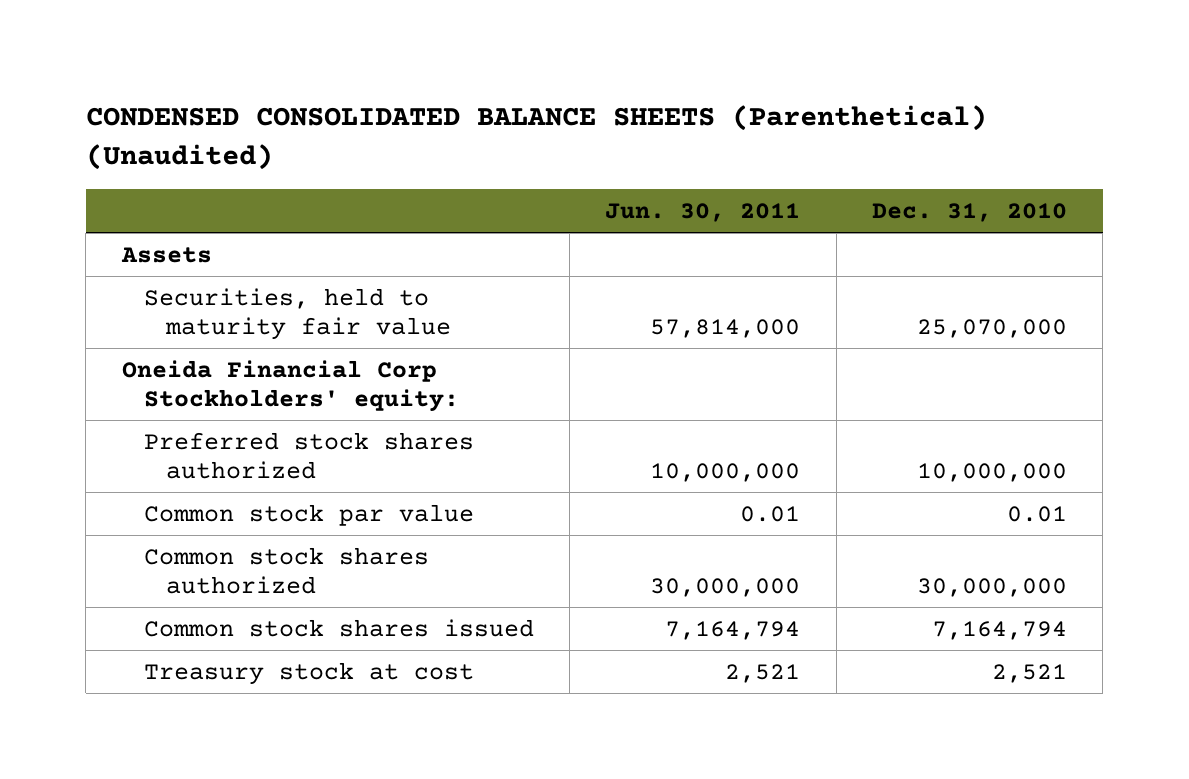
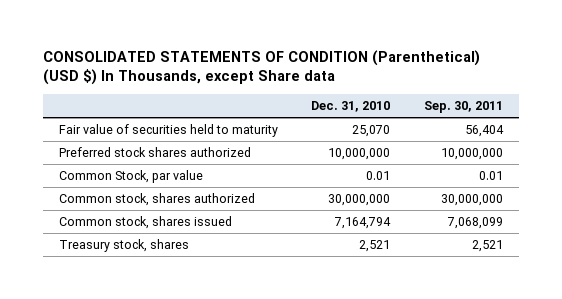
[85,104,987,170] CONDENSED CONSOLIDATED BALANCE SHEETS (Parenthetical) (Unaudited) -> [42,49,480,86] CONSOLIDATED STATEMENTS OF CONDITION (Parenthetical) (USD $) In Thousands, except Share data
[605,203,801,223] Jun. 30, 2011 -> none
none -> [423,101,503,114] Sep. 30, 2011
[120,246,212,263] Assets -> none
[121,359,459,412] Oneida Financial Corp Stockholders' equity: -> none
[143,287,451,340] Securities, held to maturity fair value -> [59,124,279,138] Fair value of securities held to maturity
[917,318,1068,338] 25,070,000 -> [352,125,391,138] 25,070
[143,503,474,526] Common stock par value -> [59,170,204,184] Common Stock, par value
[143,546,429,594] Common stock shares authorized -> [59,193,256,207] Common stock, shares authorized
[143,618,534,637] Common stock shares issued -> [59,216,233,230] Common stock, shares issued
[143,661,474,685] Treasury stock at cost -> [59,239,190,253] Treasury stock, shares

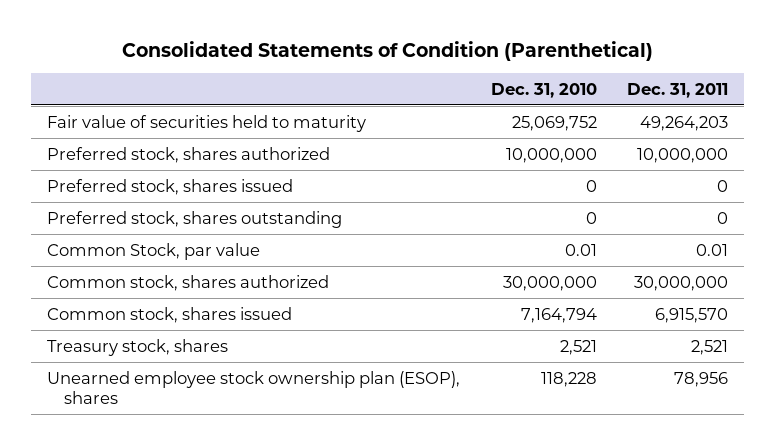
[42,49,480,86] CONSOLIDATED STATEMENTS OF CONDITION (Parenthetical) (USD $) In Thousands, except Share data -> [121,40,653,61] Consolidated Statements of Condition (Parenthetical)
[423,101,503,114] Sep. 30, 2011 -> none
none -> [627,82,729,98] Dec. 31, 2011
[352,125,391,138] 25,070 -> [511,115,597,131] 25,069,752
[59,147,252,158] Preferred stock shares authorized -> [46,146,330,163] Preferred stock, shares authorized
none -> [46,178,293,195] Preferred stock, shares issued
none -> [46,210,342,228] Preferred stock, shares outstanding
none -> [46,370,460,405] Unearned employee stock ownership plan (ESOP), shares

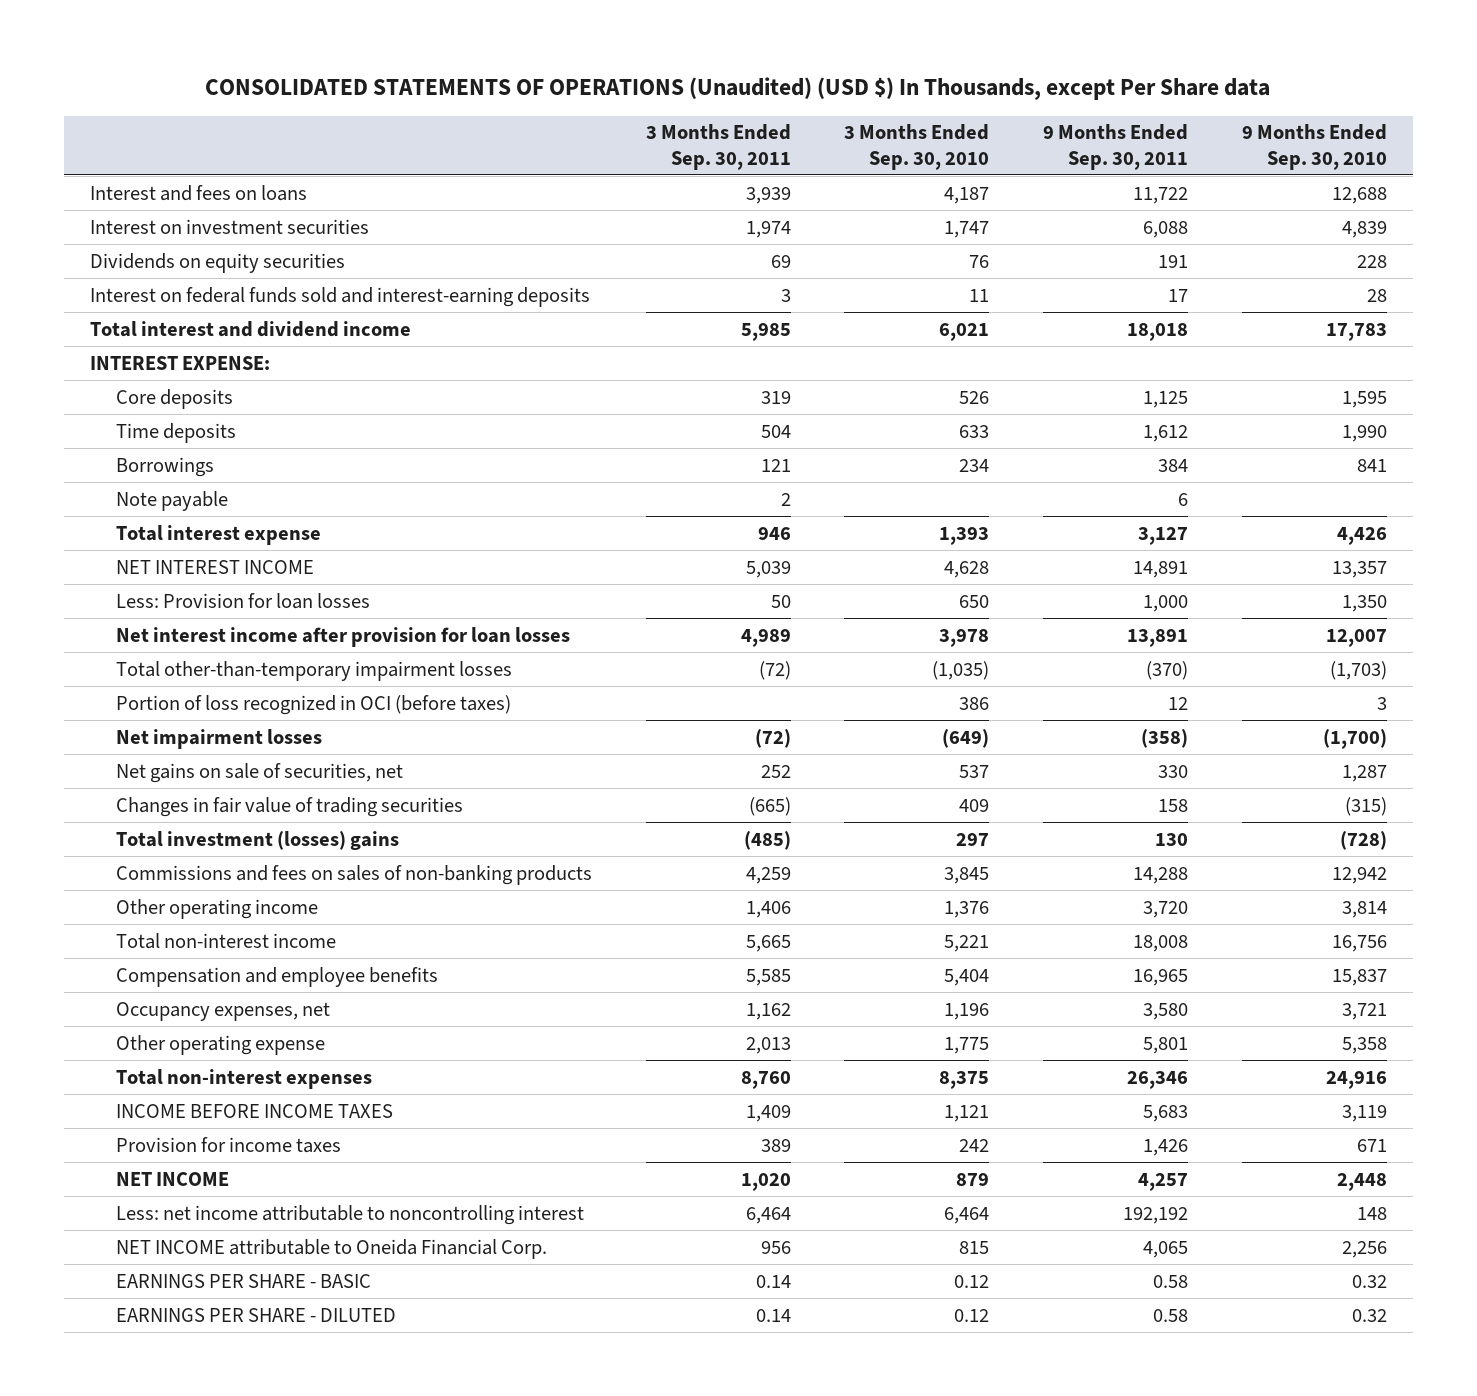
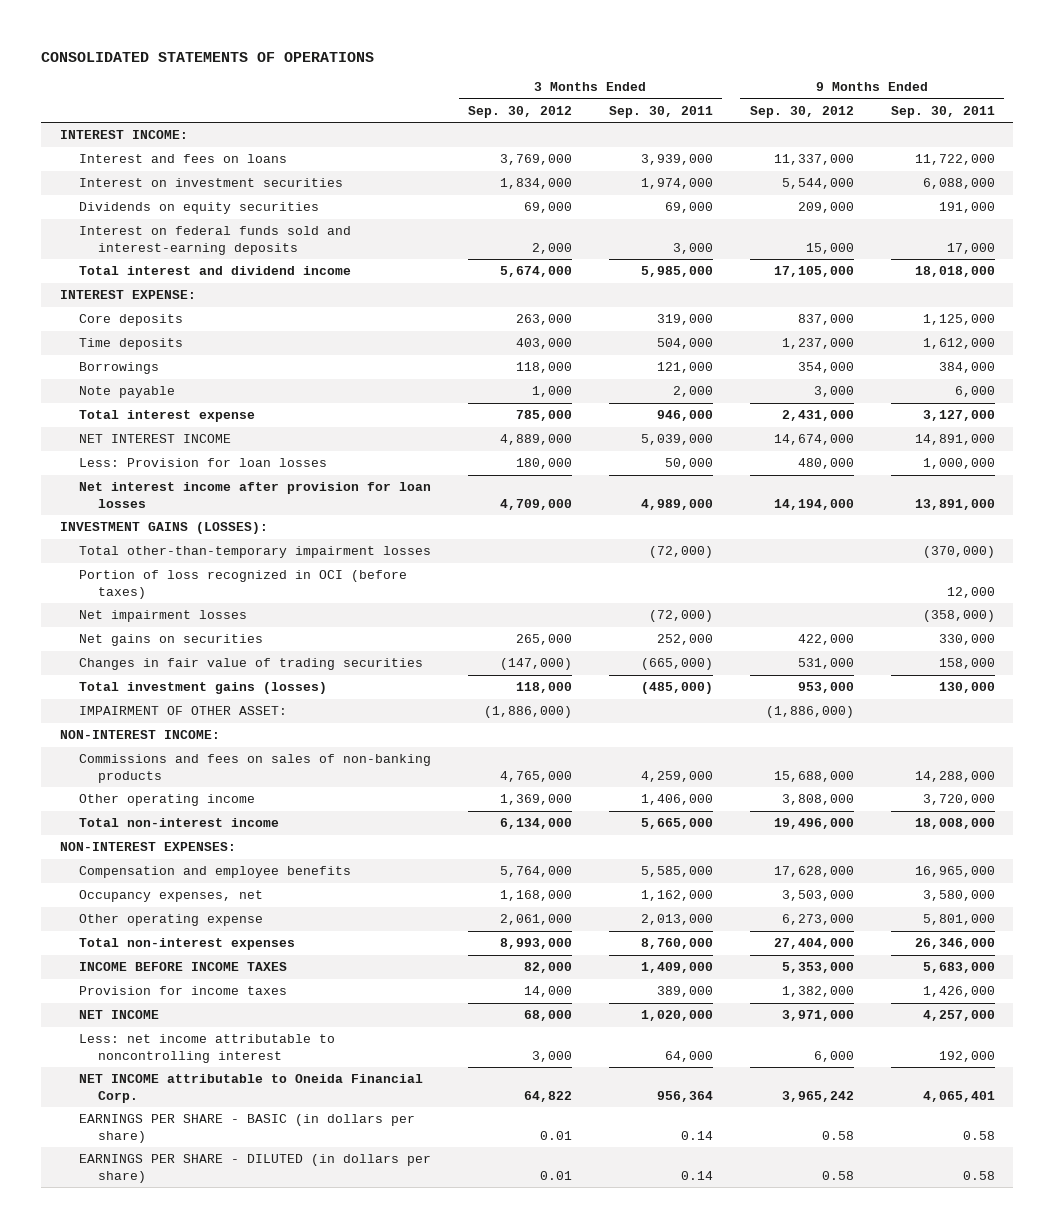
[205,77,1271,101] CONSOLIDATED STATEMENTS OF OPERATIONS (Unaudited) (USD $) In Thousands, except Per Share data -> [41,51,375,62] CONSOLIDATED STATEMENTS OF OPERATIONS
[844,124,990,170] 3 Months Ended Sep. 30, 2010 -> none
[1241,124,1387,170] 9 Months Ended Sep. 30, 2010 -> none
none -> [467,105,572,118] Sep. 30, 2012
none -> [749,105,854,118] Sep. 30, 2012
none -> [59,130,188,140] INTEREST INCOME:
[745,186,791,204] 3,939 -> [640,154,713,166] 3,939,000
[1133,186,1189,204] 11,722 -> [914,154,995,166] 11,722,000
[745,220,791,238] 1,974 -> [640,178,713,190] 1,974,000
[1143,220,1189,238] 6,088 -> [922,178,995,190] 6,088,000
[770,254,791,268] 69 -> [664,202,713,214] 69,000
[1158,254,1189,268] 191 -> [938,202,995,214] 191,000
[780,288,791,302] 3 -> [672,242,713,254] 3,000
[1168,288,1189,302] 17 -> [946,242,995,254] 17,000
[740,322,791,341] 5,985 -> [640,266,713,278] 5,985,000
[1127,322,1189,341] 18,018 -> [914,266,995,278] 18,018,000
[760,390,791,404] 319 -> [656,314,713,326] 319,000
[1143,390,1189,408] 1,125 -> [922,314,995,326] 1,125,000
[760,424,791,438] 504 -> [656,338,713,350] 504,000
[1143,424,1189,442] 1,612 -> [922,338,995,350] 1,612,000
[760,458,791,472] 121 -> [656,362,713,374] 121,000
[1158,458,1189,472] 384 -> [938,362,995,374] 384,000
[780,492,791,506] 2 -> [672,386,713,398] 2,000
[1178,492,1189,506] 6 -> [954,386,995,398] 6,000
[757,526,791,540] 946 -> [656,410,713,422] 946,000
[1138,526,1189,545] 3,127 -> [922,410,995,422] 3,127,000
[745,560,791,578] 5,039 -> [640,434,713,446] 5,039,000
[1133,560,1189,578] 14,891 -> [914,434,995,446] 14,891,000
[770,594,791,608] 50 -> [664,458,713,470] 50,000
[1143,594,1189,612] 1,000 -> [922,458,995,470] 1,000,000
[740,628,791,647] 4,989 -> [640,498,713,510] 4,989,000
[1127,628,1189,647] 13,891 -> [914,498,995,510] 13,891,000
none -> [59,522,268,535] INVESTMENT GAINS (LOSSES):
[758,660,791,680] (72) -> [648,546,713,559] (72,000)
[1146,660,1189,680] (370) -> [922,546,995,559] (370,000)
[1168,696,1189,710] 12 -> [946,586,995,598] 12,000
[754,728,791,748] (72) -> [648,610,713,623] (72,000)
[1141,728,1189,748] (358) -> [922,610,995,623] (358,000)
[116,762,404,783] Net gains on sale of securities, net -> [79,634,264,647] Net gains on securities
[760,764,791,778] 252 -> [656,634,713,646] 252,000
[1158,764,1189,778] 330 -> [938,634,995,646] 330,000
[748,796,791,816] (665) -> [640,658,713,671] (665,000)
[1158,798,1189,812] 158 -> [938,658,995,670] 158,000
[116,830,400,850] Total investment (losses) gains -> [79,682,328,695] Total investment gains (losses)
[743,830,791,850] (485) -> [640,682,713,695] (485,000)
[1155,832,1189,846] 130 -> [938,682,995,694] 130,000
none -> [79,706,288,716] IMPAIRMENT OF OTHER ASSET:
none -> [59,730,220,740] NON-INTEREST INCOME:
[745,866,791,884] 4,259 -> [640,770,713,782] 4,259,000
[1133,866,1189,884] 14,288 -> [914,770,995,782] 14,288,000
[745,900,791,918] 1,406 -> [640,794,713,806] 1,406,000
[1143,900,1189,918] 3,720 -> [922,794,995,806] 3,720,000
[745,934,791,952] 5,665 -> [640,818,713,830] 5,665,000
[1133,934,1189,952] 18,008 -> [914,818,995,830] 18,008,000
none -> [59,842,236,852] NON-INTEREST EXPENSES:
[745,968,791,986] 5,585 -> [640,866,713,878] 5,585,000
[1133,968,1189,986] 16,965 -> [914,866,995,878] 16,965,000
[745,1002,791,1020] 1,162 -> [640,890,713,902] 1,162,000
[1143,1002,1189,1020] 3,580 -> [922,890,995,902] 3,580,000
[745,1036,791,1054] 2,013 -> [640,914,713,926] 2,013,000
[1143,1036,1189,1054] 5,801 -> [922,914,995,926] 5,801,000
[740,1070,791,1089] 8,760 -> [640,938,713,950] 8,760,000
[1127,1070,1189,1089] 26,346 -> [914,938,995,950] 26,346,000
[745,1104,791,1122] 1,409 -> [640,962,713,974] 1,409,000
[1143,1104,1189,1122] 5,683 -> [922,962,995,974] 5,683,000
[760,1138,791,1152] 389 -> [656,986,713,998] 389,000
[1143,1138,1189,1156] 1,426 -> [922,986,995,998] 1,426,000
[740,1172,791,1191] 1,020 -> [640,1010,713,1022] 1,020,000
[1138,1172,1189,1191] 4,257 -> [922,1010,995,1022] 4,257,000
[745,1206,791,1224] 6,464 -> [664,1050,713,1062] 64,000
[1123,1206,1189,1224] 192,192 -> [938,1050,995,1062] 192,000
[760,1240,791,1254] 956 -> [656,1090,713,1102] 956,364
[1143,1240,1189,1258] 4,065 -> [922,1090,995,1102] 4,065,401
[116,1273,372,1288] EARNINGS PER SHARE - BASIC -> [79,1114,416,1143] EARNINGS PER SHARE - BASIC (in dollars per share)
[116,1307,397,1322] EARNINGS PER SHARE - DILUTED -> [79,1154,432,1183] EARNINGS PER SHARE - DILUTED (in dollars per share)

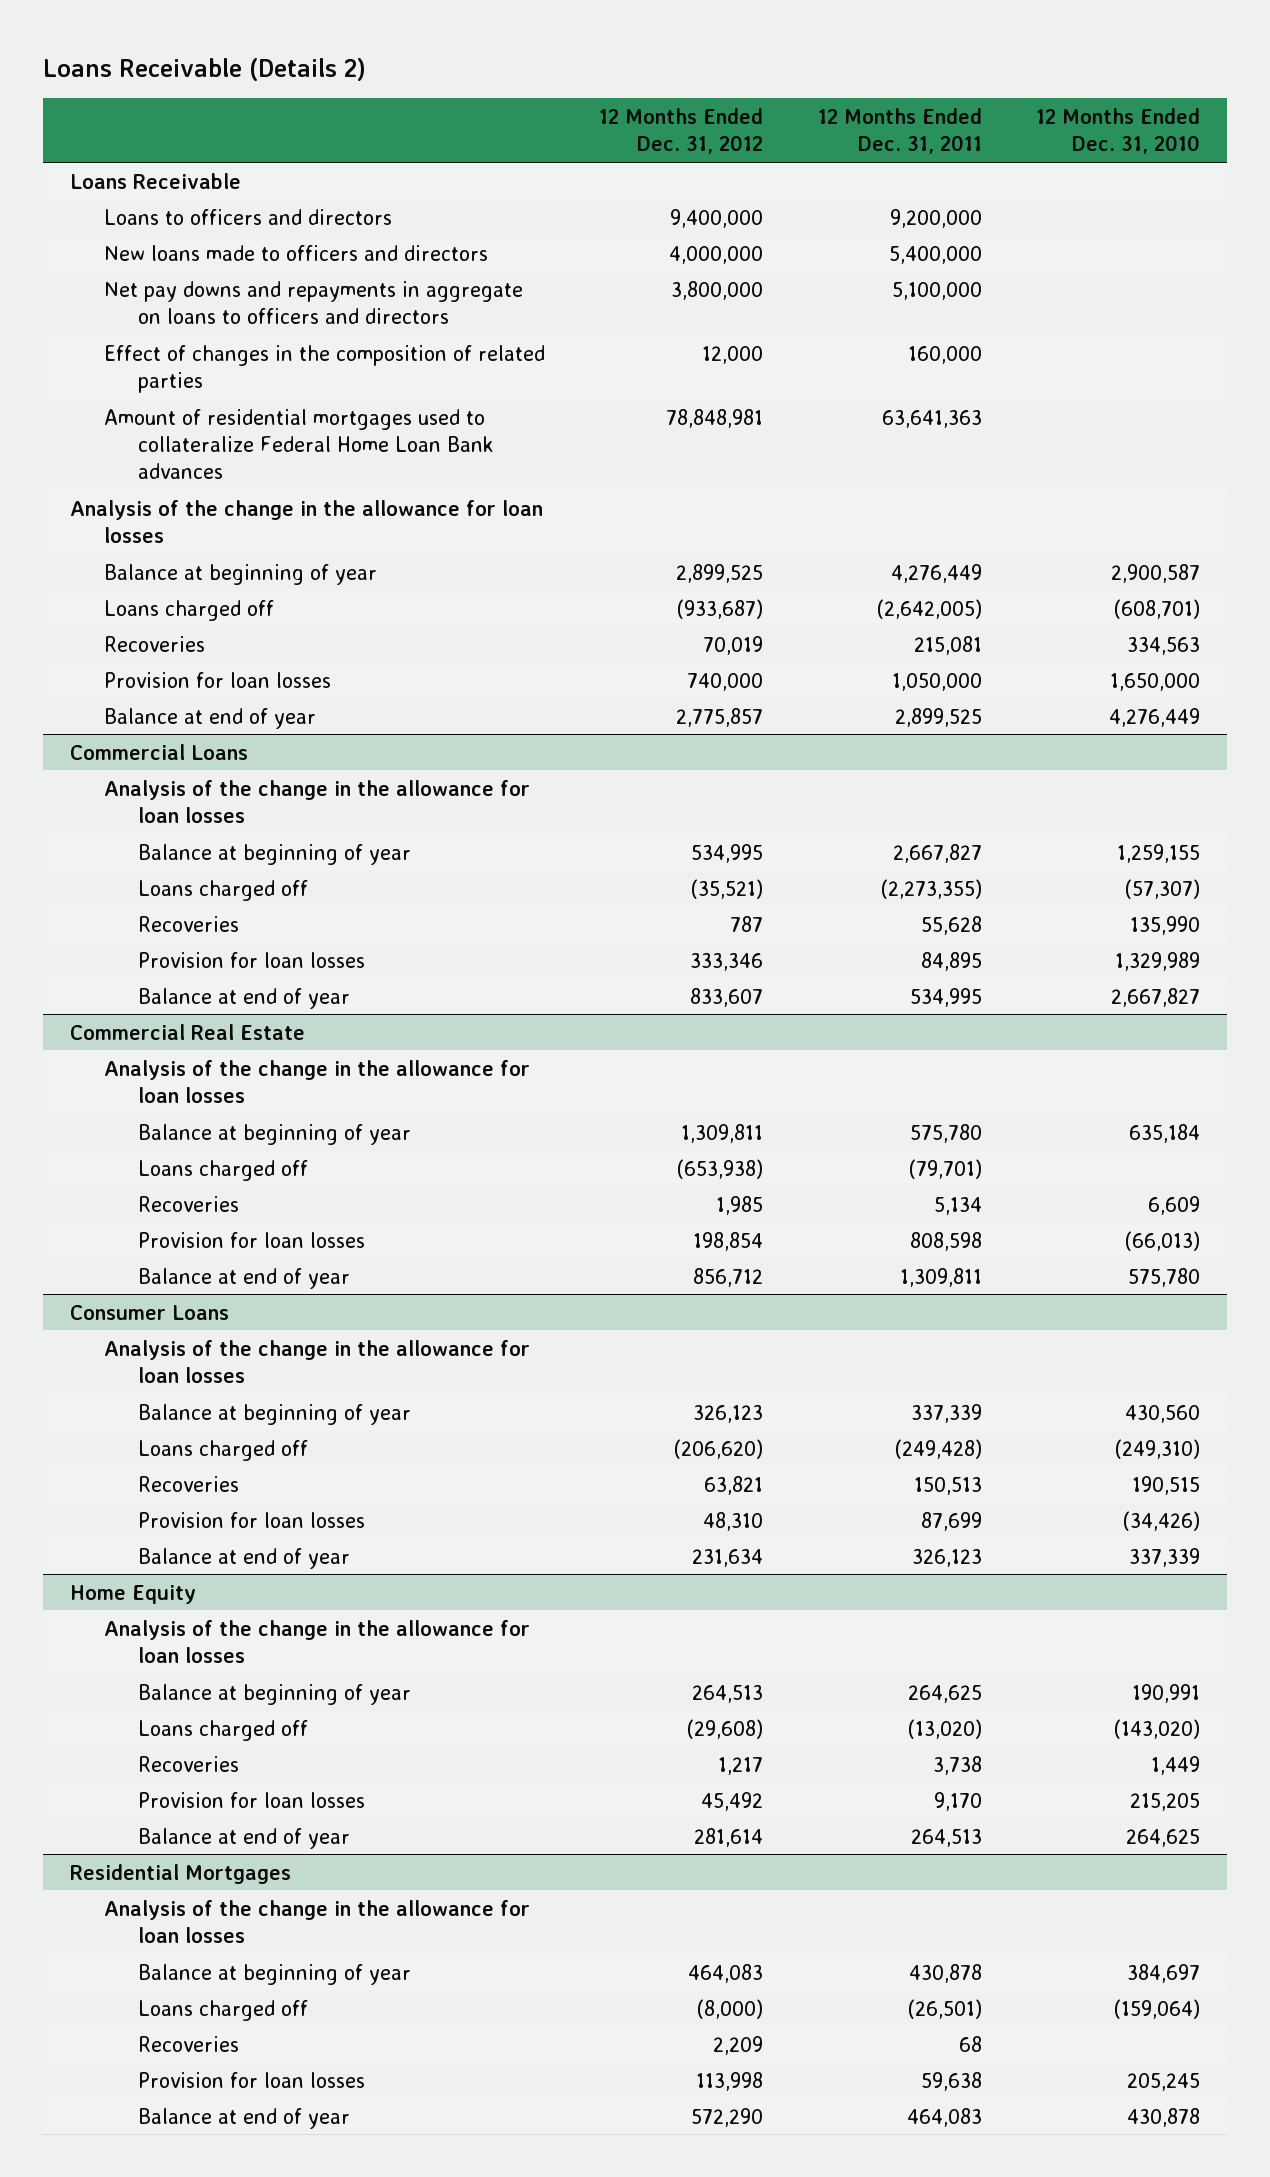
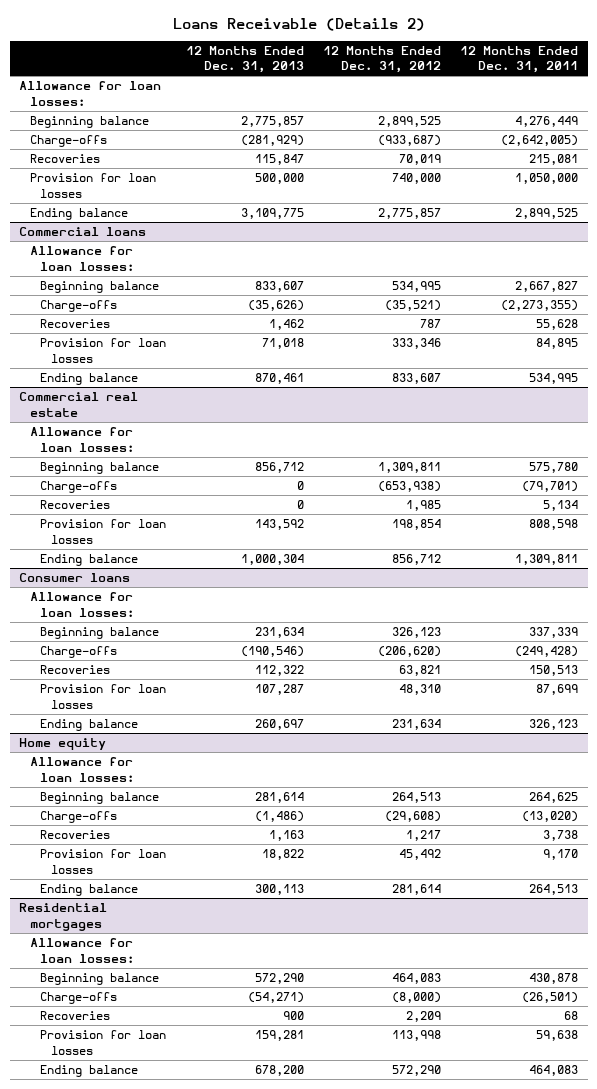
[1035,108,1200,155] 12 Months Ended Dec. 31, 2010 -> none
none -> [185,45,304,74] 12 Months Ended Dec. 31, 2013
[70,172,242,189] Loans Receivable -> none
[104,208,393,225] Loans to officers and directors -> none
[104,244,489,261] New loans made to officers and directors -> none
[104,280,524,325] Net pay downs and repayments in aggregate on loans to officers and directors -> none
[104,344,546,394] Effect of changes in the composition of related parties -> none
[104,408,495,480] Amount of residential mortgages used to collateralize Federal Home Loan Bank advances -> none
[70,499,544,544] Analysis of the change in the allowance for loan losses -> [19,81,162,106] Allowance for loan losses:
[104,563,378,585] Balance at beginning of year -> [29,116,149,129] Beginning balance
[104,599,275,621] Loans charged off -> [29,135,107,148] Charge-offs
[104,707,317,729] Balance at end of year -> [29,208,128,221] Ending balance
[70,743,249,760] Commercial Loans -> [19,227,147,237] Commercial loans
[104,779,531,824] Analysis of the change in the allowance for loan losses -> [29,246,135,271] Allowance for loan losses:
[138,843,412,865] Balance at beginning of year -> [40,281,160,294] Beginning balance
[138,879,309,901] Loans charged off -> [40,300,118,313] Charge-offs
[138,987,351,1009] Balance at end of year -> [40,373,139,386] Ending balance
[70,1023,306,1040] Commercial Real Estate -> [19,392,139,417] Commercial real estate
[104,1059,531,1104] Analysis of the change in the allowance for loan losses -> [29,427,135,452] Allowance for loan losses:
[138,1123,412,1145] Balance at beginning of year -> [40,462,160,475] Beginning balance
[138,1159,309,1181] Loans charged off -> [40,481,118,494] Charge-offs
[138,1267,351,1289] Balance at end of year -> [40,554,139,567] Ending balance
[70,1304,230,1320] Consumer Loans -> [19,573,131,583] Consumer loans
[104,1339,531,1384] Analysis of the change in the allowance for loan losses -> [29,592,135,617] Allowance for loan losses:
[138,1403,412,1425] Balance at beginning of year -> [40,627,160,640] Beginning balance
[138,1439,309,1461] Loans charged off -> [40,646,118,659] Charge-offs
[138,1547,351,1569] Balance at end of year -> [40,719,139,732] Ending balance
[70,1584,197,1604] Home Equity -> [19,738,107,751] Home equity
[104,1619,531,1664] Analysis of the change in the allowance for loan losses -> [29,757,135,782] Allowance for loan losses:
[138,1683,412,1705] Balance at beginning of year -> [40,792,160,805] Beginning balance
[138,1719,309,1741] Loans charged off -> [40,811,118,824] Charge-offs
[138,1827,351,1849] Balance at end of year -> [40,884,139,897] Ending balance
[70,1863,292,1884] Residential Mortgages -> [19,903,108,931] Residential mortgages
[104,1899,531,1944] Analysis of the change in the allowance for loan losses -> [29,938,135,963] Allowance for loan losses:
[138,1963,412,1985] Balance at beginning of year -> [40,973,160,986] Beginning balance
[138,1999,309,2021] Loans charged off -> [40,992,118,1005] Charge-offs
[138,2107,351,2129] Balance at end of year -> [40,1065,139,1078] Ending balance

